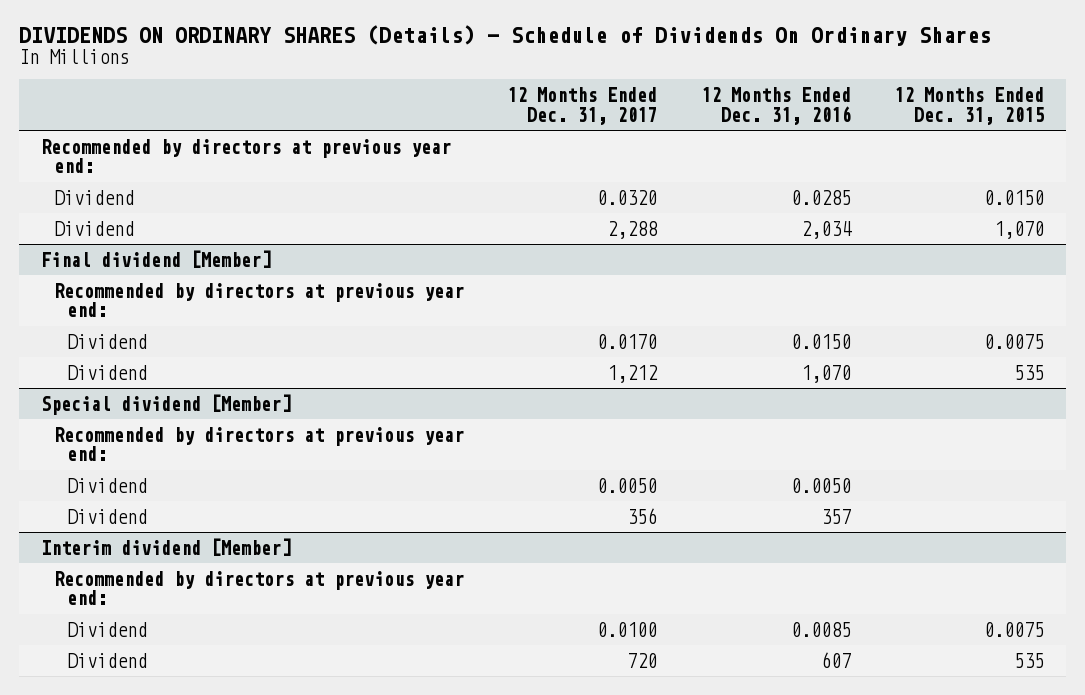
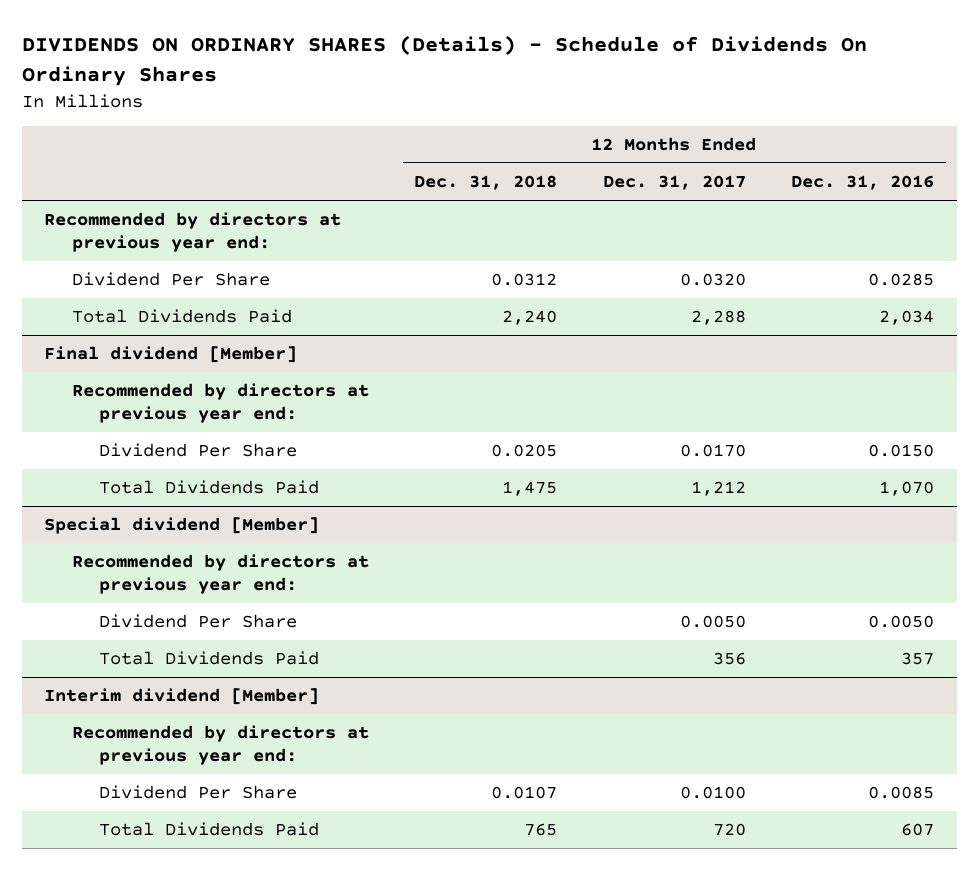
[894,87,1045,125] 12 Months Ended Dec. 31, 2015 -> none
none -> [414,175,558,191] Dec. 31, 2018
[53,189,134,205] Dividend -> [71,272,270,287] Dividend Per Share
[53,220,134,236] Dividend -> [71,309,292,324] Total Dividends Paid
[67,333,148,349] Dividend -> [98,443,297,458] Dividend Per Share
[67,364,148,380] Dividend -> [98,480,319,495] Total Dividends Paid
[67,477,148,493] Dividend -> [98,614,297,629] Dividend Per Share
[67,508,148,524] Dividend -> [98,651,319,666] Total Dividends Paid
[67,621,148,637] Dividend -> [98,785,297,800] Dividend Per Share
[67,652,148,668] Dividend -> [98,822,319,837] Total Dividends Paid

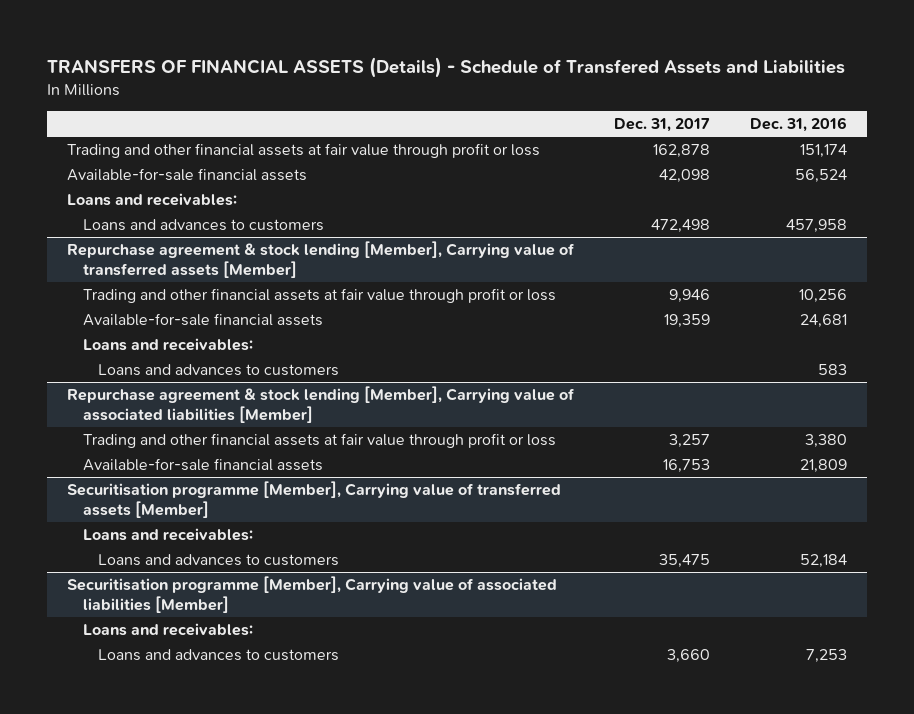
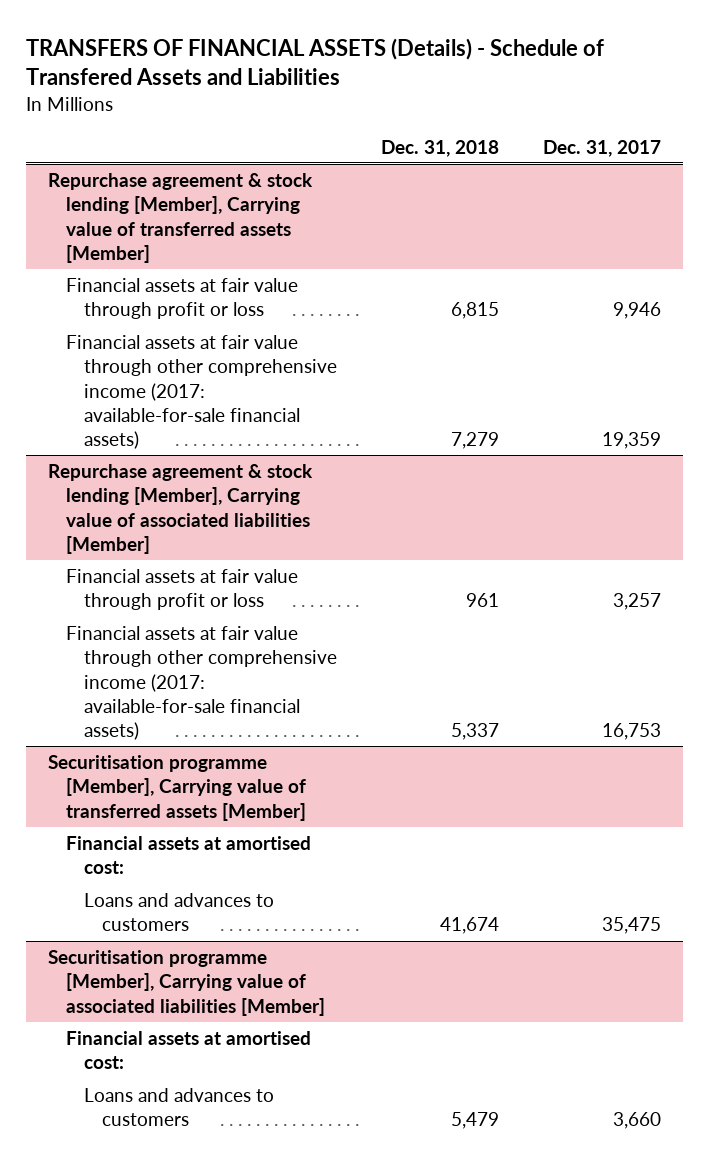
[749,116,847,132] Dec. 31, 2016 -> none
none -> [380,139,499,157] Dec. 31, 2018
[67,143,541,159] Trading and other financial assets at fair value through profit or loss -> none
[67,168,308,182] Available-for-sale financial assets -> none
[67,193,238,207] Loans and receivables: -> none
[82,219,324,232] Loans and advances to customers -> none
[82,338,253,352] Loans and receivables: -> none
[98,364,340,377] Loans and advances to customers -> none
[82,288,556,304] Trading and other financial assets at fair value through profit or loss -> [65,278,298,320] Financial assets at fair value through profit or loss
[82,313,323,327] Available-for-sale financial assets -> [65,335,337,450] Financial assets at fair value through other comprehensive income (2017: available-for-sale financial assets)
[82,433,556,449] Trading and other financial assets at fair value through profit or loss -> [65,569,298,611] Financial assets at fair value through profit or loss
[82,458,323,472] Available-for-sale financial assets -> [65,626,337,741] Financial assets at fair value through other comprehensive income (2017: available-for-sale financial assets)
[82,528,253,542] Loans and receivables: -> none
none -> [65,836,311,875] Financial assets at amortised cost:
[82,623,253,637] Loans and receivables: -> none
none -> [65,1031,311,1070] Financial assets at amortised cost:

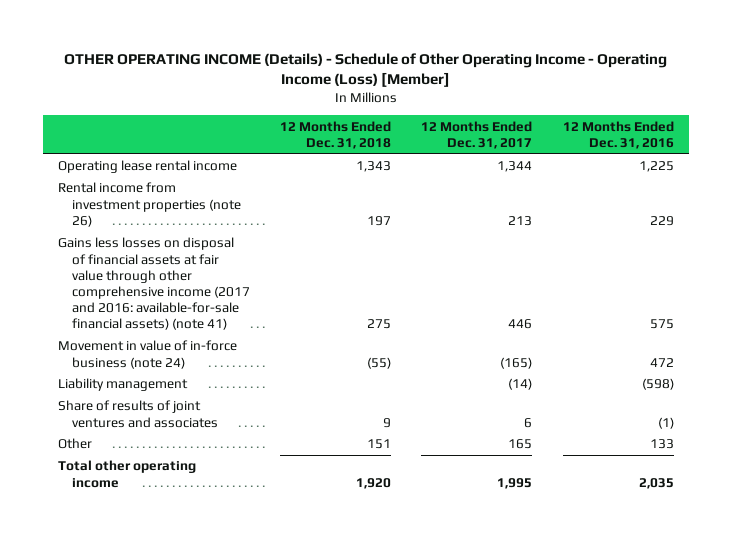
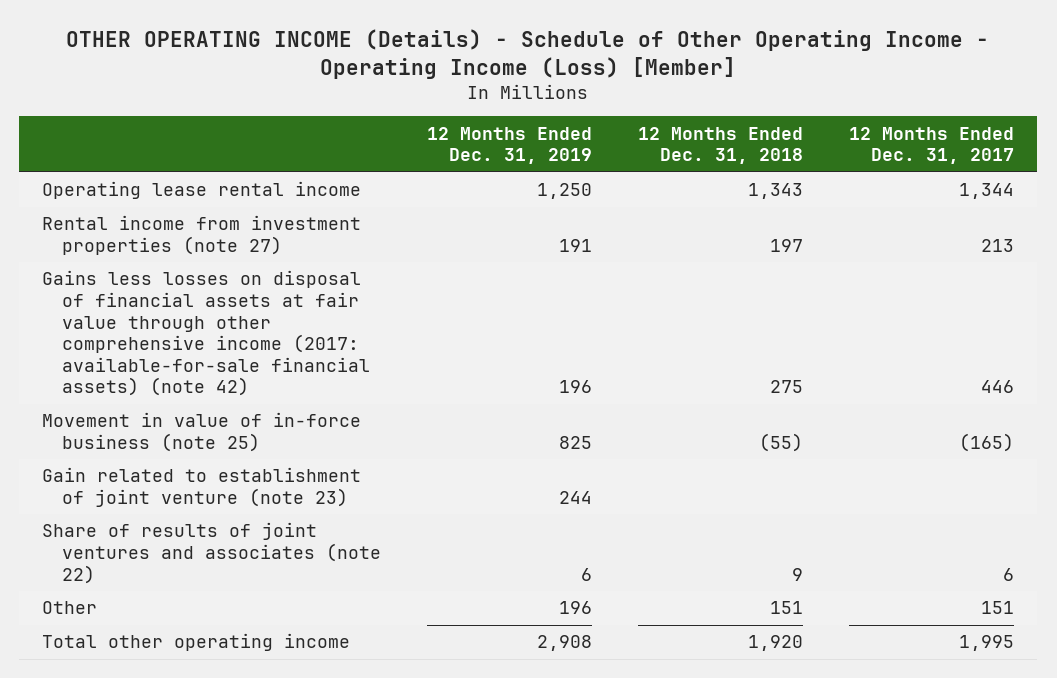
[562,120,674,149] 12 Months Ended Dec. 31, 2016 -> none
none -> [427,126,593,165] 12 Months Ended Dec. 31, 2019
[58,378,189,392] Liability management -> none
[58,182,241,227] Rental income from investment properties (note 26) -> [42,215,362,255] Rental income from investment properties (note 27)
[58,237,250,331] Gains less losses on disposal of financial assets at fair value through other comprehensive income (2017 and 2016: available-for-sale financial assets) (note 41) -> [42,270,371,397] Gains less losses on disposal of financial assets at fair value through other comprehensive income (2017: available-for-sale financial assets) (note 42)
[58,340,238,369] Movement in value of in-force business (note 24) -> [42,412,362,452] Movement in value of in-force business (note 25)
none -> [42,467,362,507] Gain related to establishment of joint venture (note 23)
[58,400,218,428] Share of results of joint ventures and associates -> [42,522,382,584] Share of results of joint ventures and associates (note 22)
[508,439,533,450] 165 -> [981,601,1015,615] 151

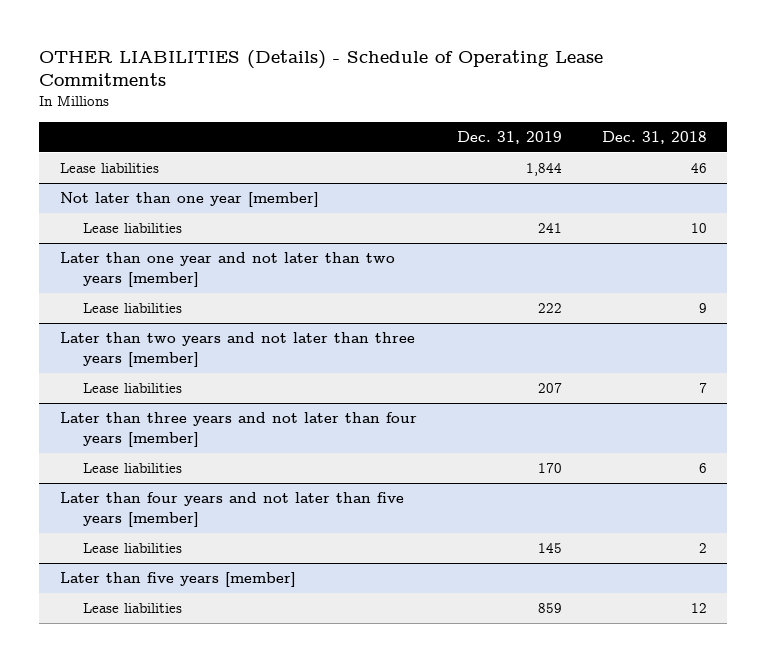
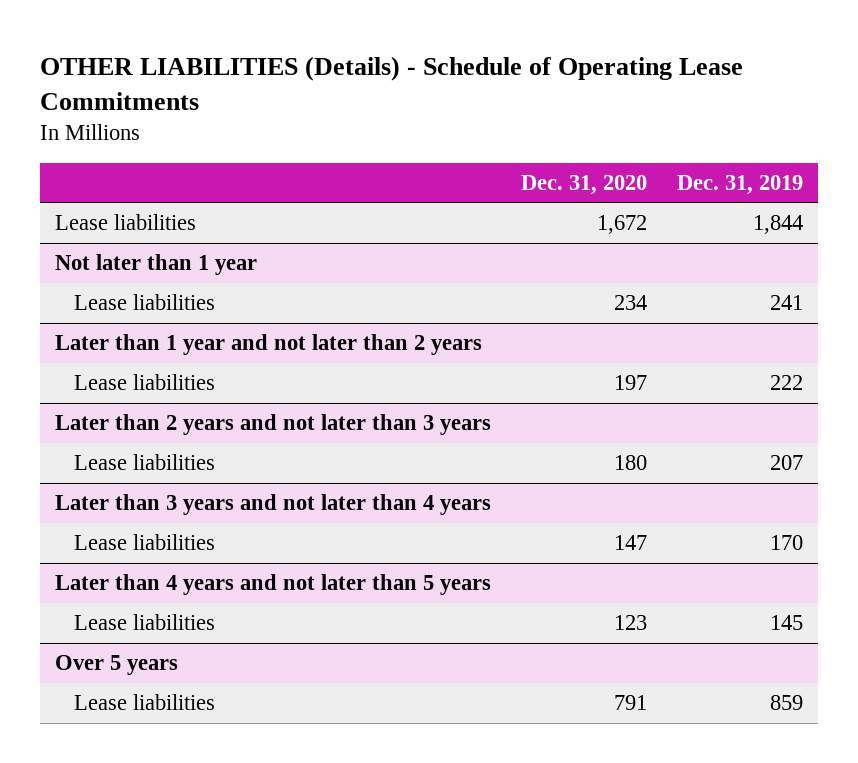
[602,130,708,144] Dec. 31, 2018 -> none
none -> [521,174,648,195] Dec. 31, 2020
[59,192,319,208] Not later than one year [member] -> [55,254,258,276] Not later than 1 year
[59,252,395,287] Later than one year and not later than two years [member] -> [55,334,483,356] Later than 1 year and not later than 2 years
[59,332,415,367] Later than two years and not later than three years [member] -> [55,414,492,436] Later than 2 years and not later than 3 years
[59,412,417,447] Later than three years and not later than four years [member] -> [55,494,492,516] Later than 3 years and not later than 4 years
[59,492,404,527] Later than four years and not later than five years [member] -> [55,574,492,596] Later than 4 years and not later than 5 years
[59,572,296,588] Later than five years [member] -> [55,655,179,676] Over 5 years

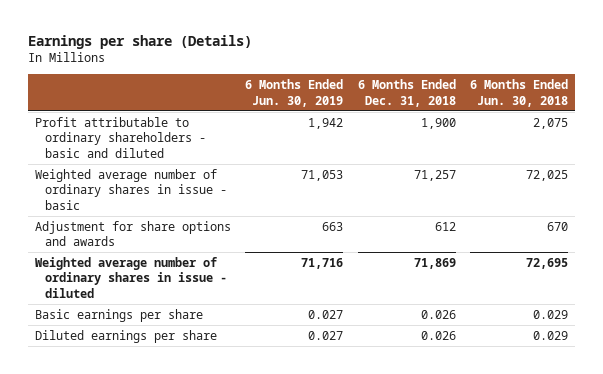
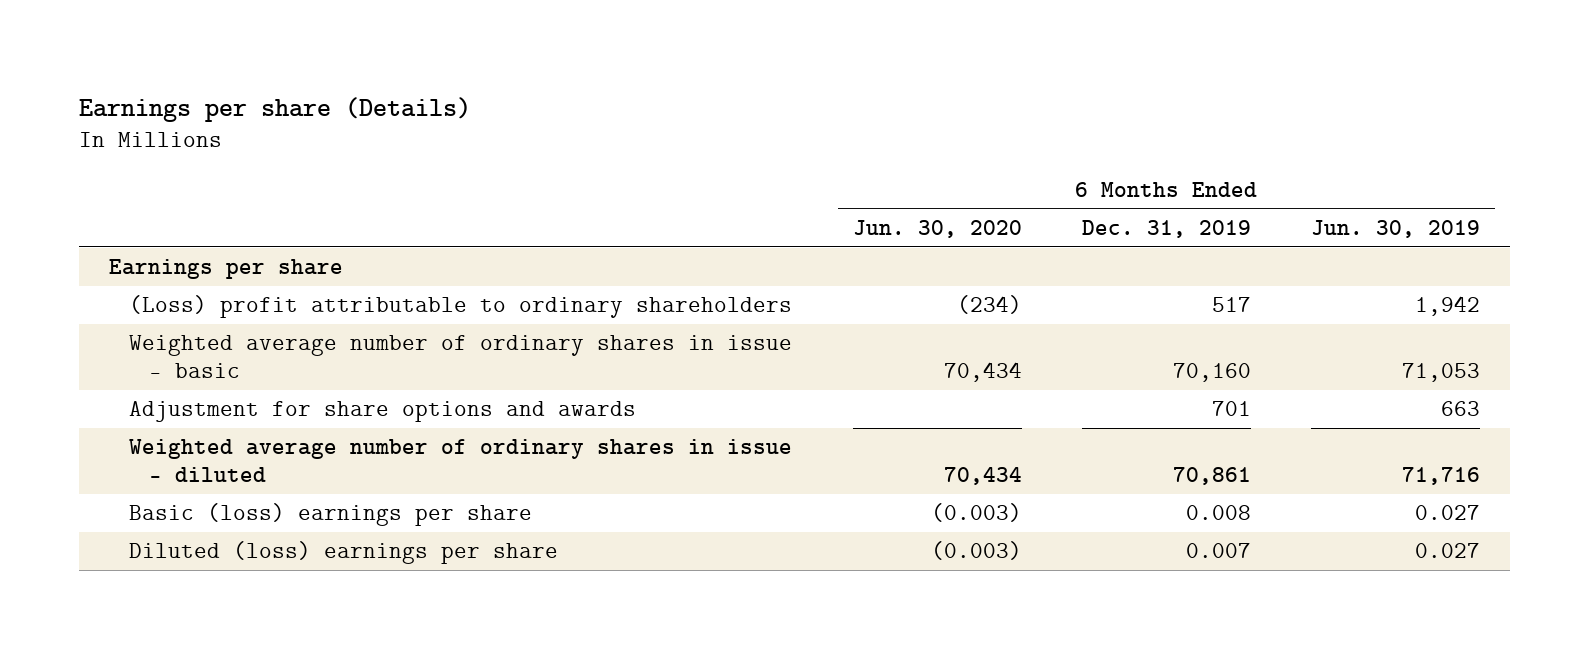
[357,79,456,107] 6 Months Ended Dec. 31, 2018 -> none
[470,79,569,107] 6 Months Ended Jun. 30, 2018 -> none
none -> [852,220,1022,239] Jun. 30, 2020
none -> [1081,220,1251,239] Dec. 31, 2019
none -> [109,259,344,280] Earnings per share
[34,116,207,158] Profit attributable to ordinary shareholders - basic and diluted -> [129,295,793,319] (Loss) profit attributable to ordinary shareholders
[34,308,203,322] Basic earnings per share -> [129,503,533,527] Basic (loss) earnings per share
[34,329,217,343] Diluted earnings per share -> [129,541,559,565] Diluted (loss) earnings per share

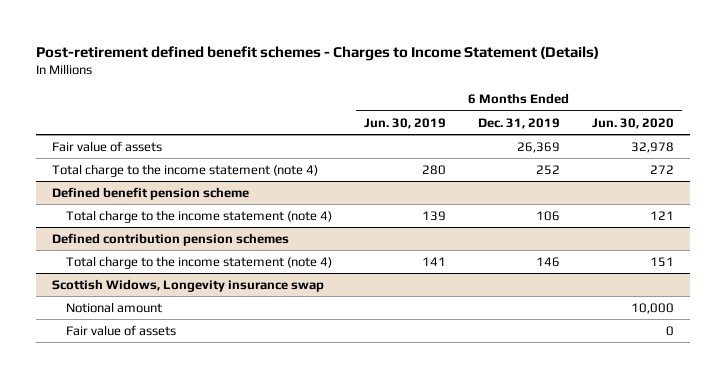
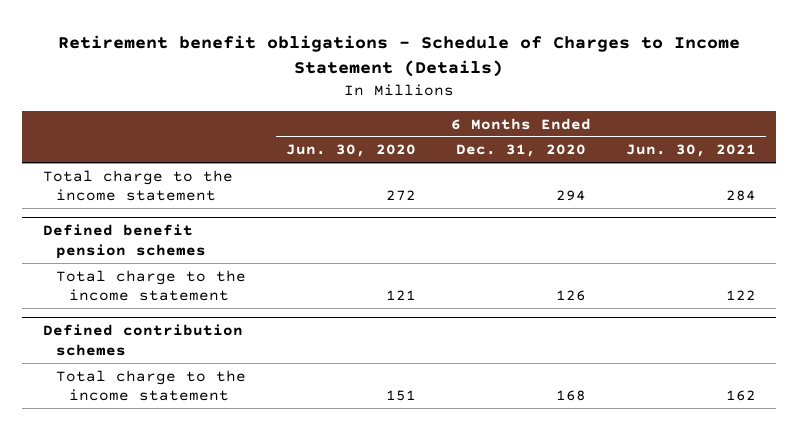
[36,45,600,61] Post-retirement defined benefit schemes - Charges to Income Statement (Details) -> [58,34,741,77] Retirement benefit obligations - Schedule of Charges to Income Statement (Details)
[363,117,446,129] Jun. 30, 2019 -> none
[477,117,560,129] Dec. 31, 2019 -> none
none -> [455,144,586,158] Dec. 31, 2020
none -> [626,144,757,158] Jun. 30, 2021
[52,140,163,152] Fair value of assets -> none
[52,278,325,292] Scottish Widows, Longevity insurance swap -> none
[65,301,162,313] Notional amount -> none
[65,324,176,336] Fair value of assets -> none
[52,163,319,177] Total charge to the income statement (note 4) -> [42,169,233,201] Total charge to the income statement
[52,186,250,200] Defined benefit pension scheme -> [42,224,206,259] Defined benefit pension schemes
[65,209,332,223] Total charge to the income statement (note 4) -> [55,269,246,301] Total charge to the income statement
[52,232,290,246] Defined contribution pension schemes -> [42,324,243,356] Defined contribution schemes
[65,255,332,269] Total charge to the income statement (note 4) -> [55,369,246,401] Total charge to the income statement

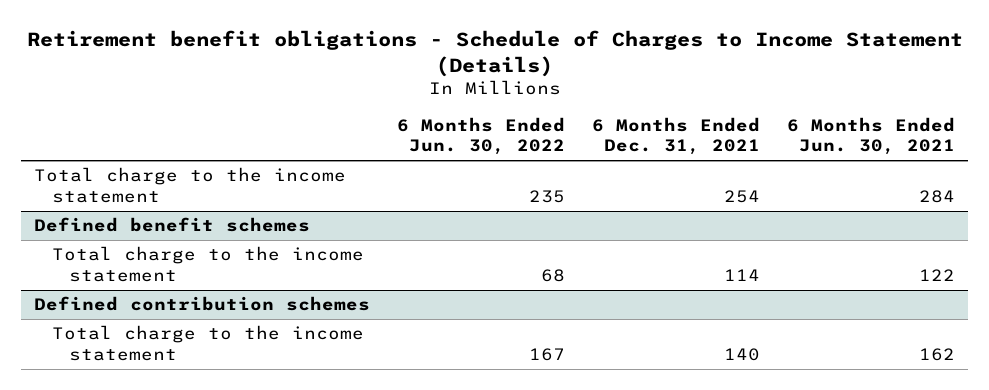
[285,144,416,158] Jun. 30, 2020 -> none
[455,144,586,158] Dec. 31, 2020 -> none
none -> [397,116,566,156] 6 Months Ended Jun. 30, 2022
none -> [591,116,760,156] 6 Months Ended Dec. 31, 2021
[42,224,206,259] Defined benefit pension schemes -> [34,217,311,233] Defined benefit schemes

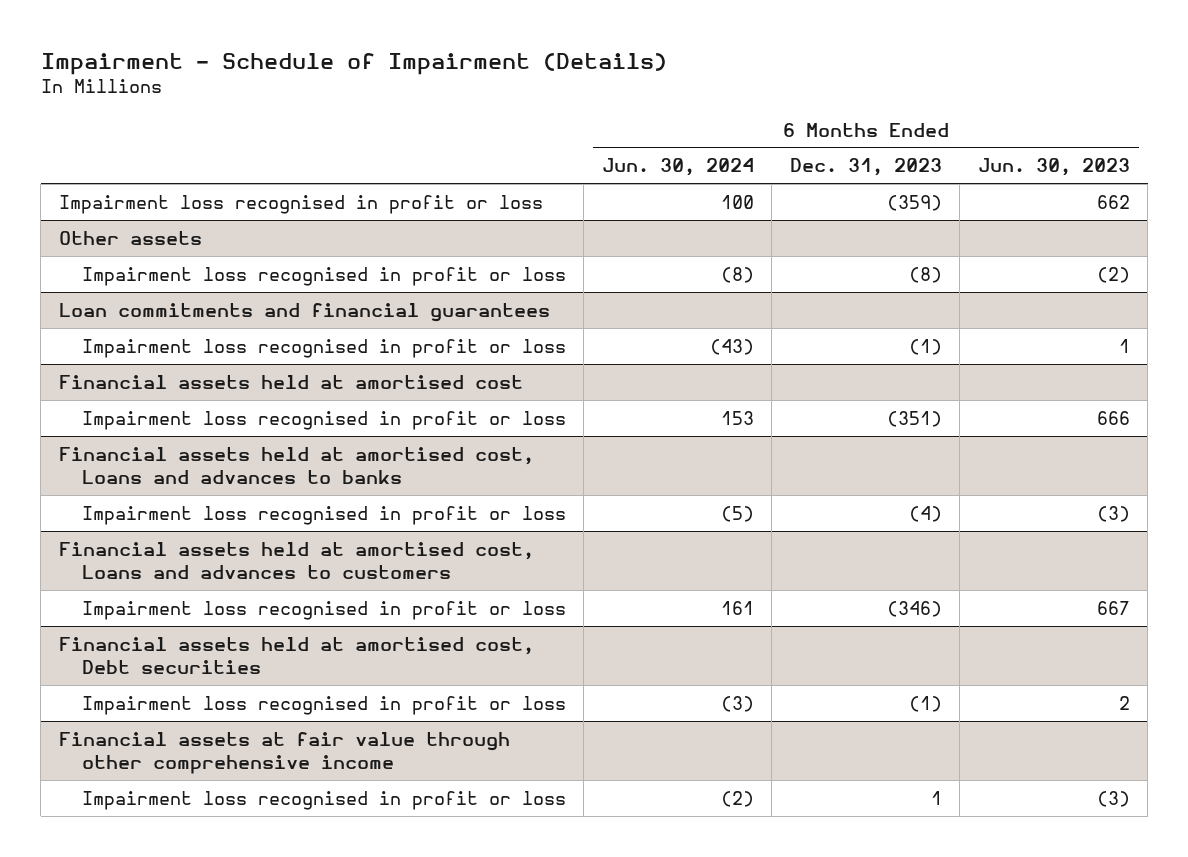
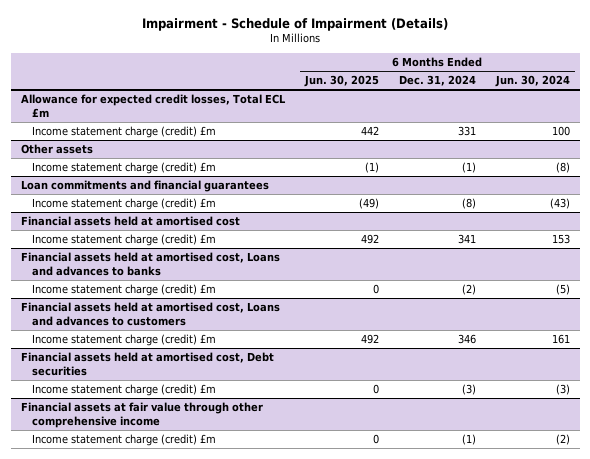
[789,158,942,177] Dec. 31, 2023 -> none
[977,158,1130,177] Jun. 30, 2023 -> none
none -> [303,75,379,88] Jun. 30, 2025
none -> [398,75,476,87] Dec. 31, 2024
none -> [20,93,286,118] Allowance for expected credit losses, Total ECL £m
[58,194,543,214] Impairment loss recognised in profit or loss -> [32,125,217,138] Income statement charge (credit) £m
[81,266,566,286] Impairment loss recognised in profit or loss -> [32,161,217,174] Income statement charge (credit) £m
[81,338,566,358] Impairment loss recognised in profit or loss -> [32,197,217,210] Income statement charge (credit) £m
[81,410,566,430] Impairment loss recognised in profit or loss -> [32,233,217,246] Income statement charge (credit) £m
[81,505,566,525] Impairment loss recognised in profit or loss -> [32,283,217,296] Income statement charge (credit) £m
[81,600,566,620] Impairment loss recognised in profit or loss -> [32,333,217,346] Income statement charge (credit) £m
[81,695,566,715] Impairment loss recognised in profit or loss -> [32,383,217,396] Income statement charge (credit) £m
[81,790,566,810] Impairment loss recognised in profit or loss -> [32,433,217,446] Income statement charge (credit) £m

